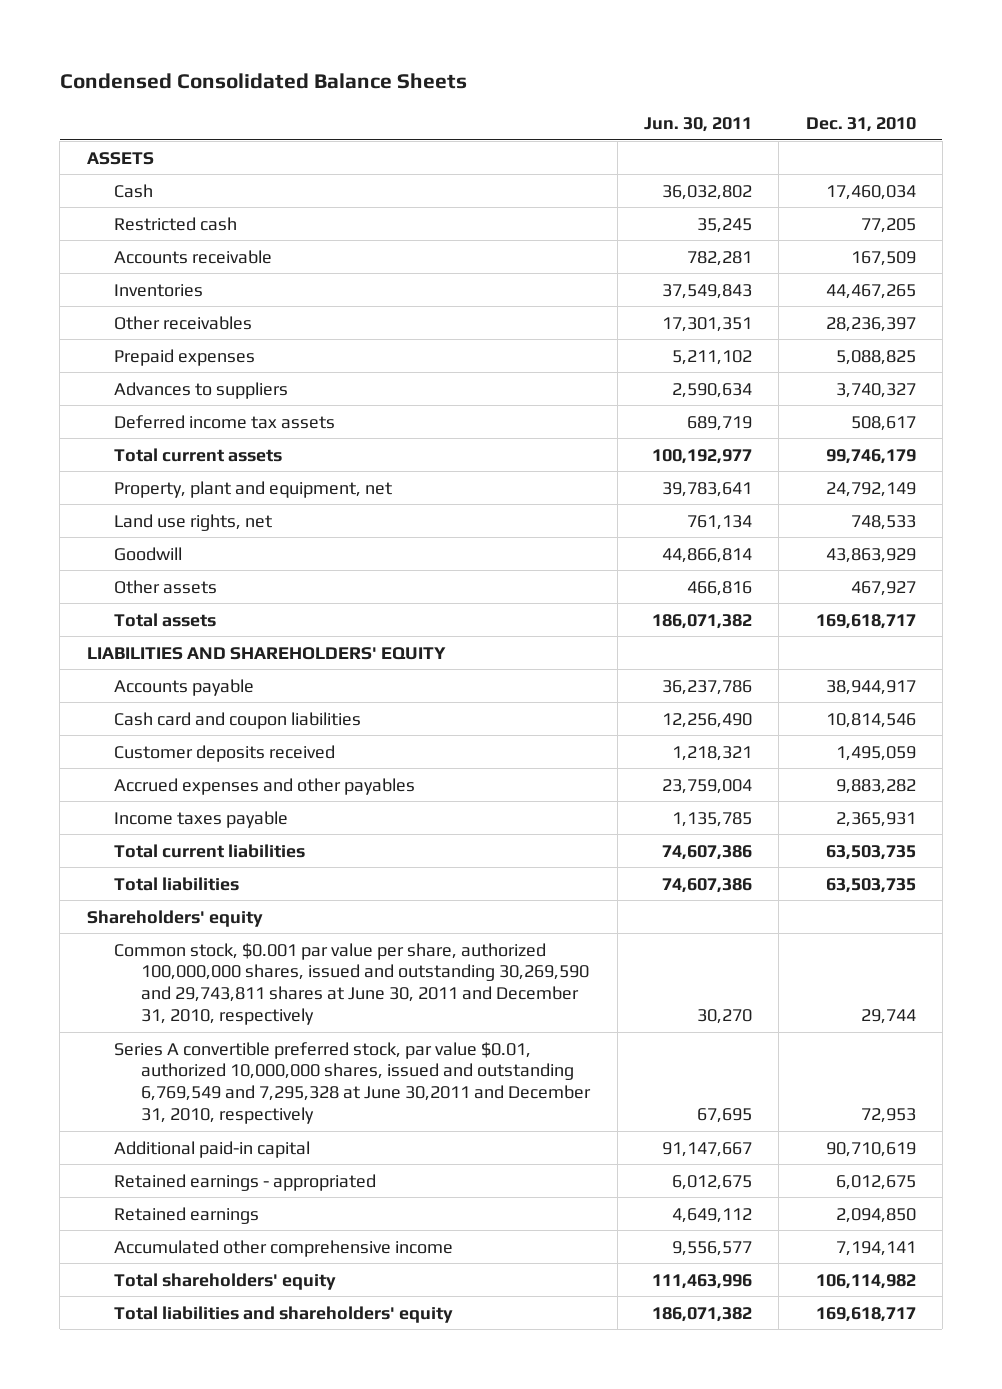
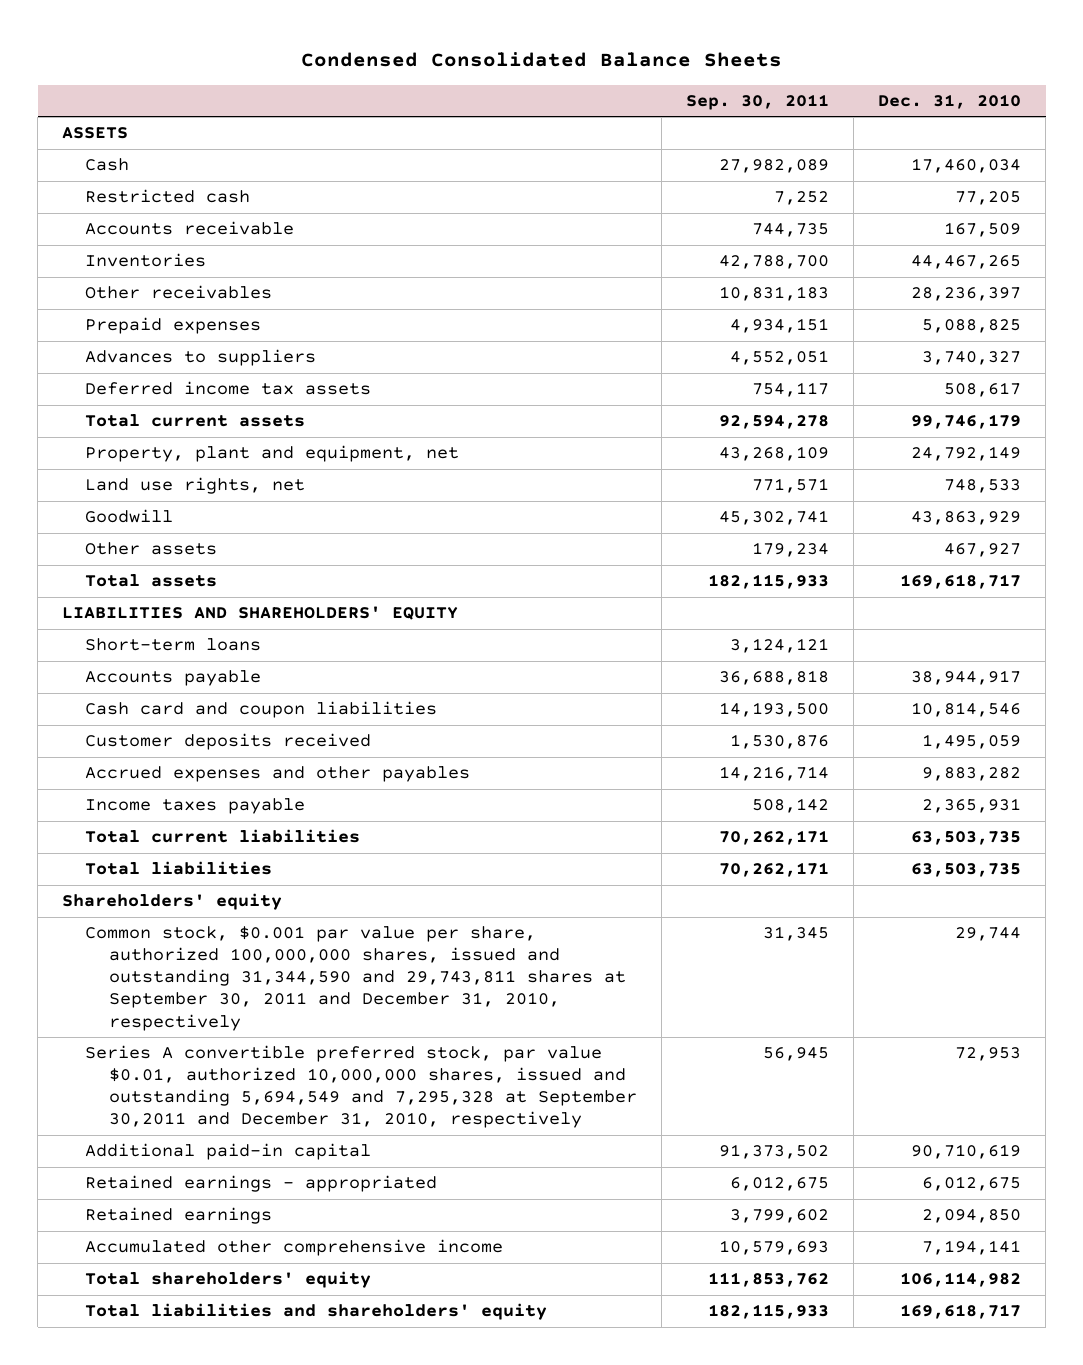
[643,116,752,132] Jun. 30, 2011 -> none
none -> [685,93,829,110] Sep. 30, 2011
none -> [85,638,262,652] Short-term loans
[114,942,590,1026] Common stock, $0.001 par value per share, authorized 100,000,000 shares, issued and outstanding 30,269,590 and 29,743,811 shares at June 30, 2011 and December 31, 2010, respectively -> [85,926,626,1031] Common stock, $0.001 par value per share, authorized 100,000,000 shares, issued and outstanding 31,344,590 and 29,743,811 shares at September 30, 2011 and December 31, 2010, respectively
[114,1041,592,1125] Series A convertible preferred stock, par value $0.01, authorized 10,000,000 shares, issued and outstanding 6,769,549 and 7,295,328 at June 30,2011 and December 31, 2010, respectively -> [85,1045,637,1129] Series A convertible preferred stock, par value $0.01, authorized 10,000,000 shares, issued and outstanding 5,694,549 and 7,295,328 at September 30,2011 and December 31, 2010, respectively

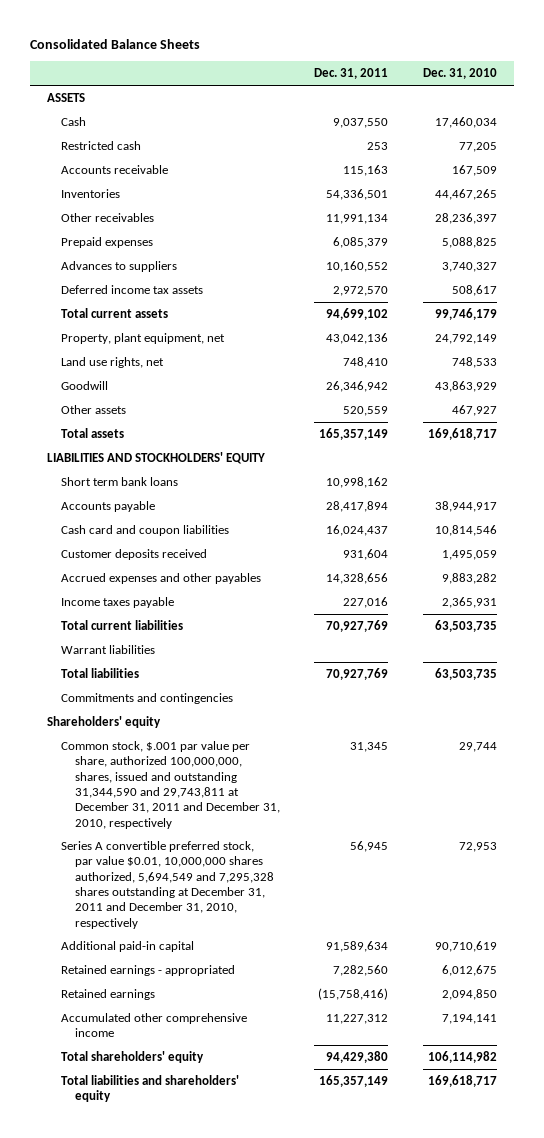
[300,52,782,68] Condensed Consolidated Balance Sheets -> [29,38,200,49] Consolidated Balance Sheets
[685,93,829,110] Sep. 30, 2011 -> none
none -> [314,68,389,80] Dec. 31, 2011
[85,445,460,463] Property, plant and equipment, net -> [60,332,225,344] Property, plant equipment, net
[62,606,459,621] LIABILITIES AND SHAREHOLDERS' EQUITY -> [47,451,266,464] LIABILITIES AND STOCKHOLDERS' EQUITY
[85,638,262,652] Short-term loans -> [60,476,178,486] Short term bank loans
none -> [60,644,155,654] Warrant liabilities
none -> [60,692,233,704] Commitments and contingencies
[85,926,626,1031] Common stock, $0.001 par value per share, authorized 100,000,000 shares, issued and outstanding 31,344,590 and 29,743,811 shares at September 30, 2011 and December 31, 2010, respectively -> [60,740,280,829] Common stock, $.001 par value per share, authorized 100,000,000, shares, issued and outstanding 31,344,590 and 29,743,811 at December 31, 2011 and December 31, 2010, respectively
[85,1045,637,1129] Series A convertible preferred stock, par value $0.01, authorized 10,000,000 shares, issued and outstanding 5,694,549 and 7,295,328 at September 30,2011 and December 31, 2010, respectively -> [60,840,274,929] Series A convertible preferred stock, par value $0.01, 10,000,000 shares authorized, 5,694,549 and 7,295,328 shares outstanding at December 31, 2011 and December 31, 2010, respectively

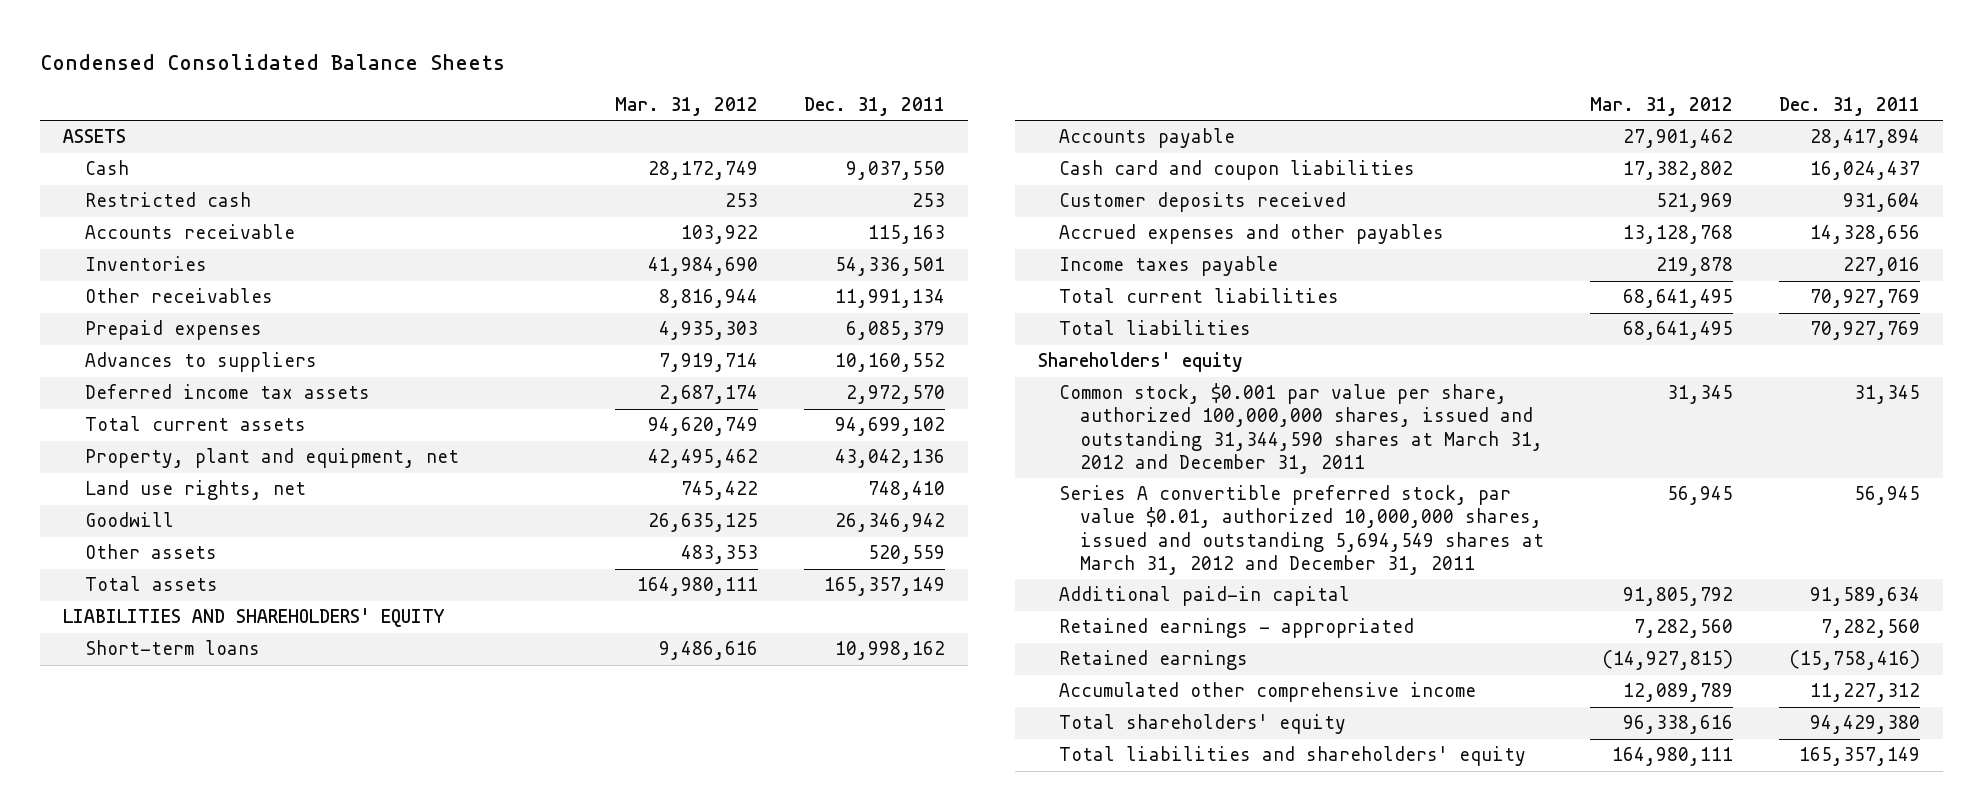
[29,38,200,49] Consolidated Balance Sheets -> [40,53,506,70] Condensed Consolidated Balance Sheets
[422,68,497,80] Dec. 31, 2010 -> none
none -> [615,96,759,116] Mar. 31, 2012
[60,332,225,344] Property, plant equipment, net -> [84,448,459,469] Property, plant and equipment, net
[47,451,266,464] LIABILITIES AND STOCKHOLDERS' EQUITY -> [63,608,446,628] LIABILITIES AND SHAREHOLDERS' EQUITY
[60,476,178,486] Short term bank loans -> [84,640,260,656] Short-term loans
[60,644,155,654] Warrant liabilities -> none
[60,692,233,704] Commitments and contingencies -> none
[60,740,280,829] Common stock, $.001 par value per share, authorized 100,000,000, shares, issued and outstanding 31,344,590 and 29,743,811 at December 31, 2011 and December 31, 2010, respectively -> [1059,383,1544,474] Common stock, $0.001 par value per share, authorized 100,000,000 shares, issued and outstanding 31,344,590 shares at March 31, 2012 and December 31, 2011
[60,840,274,929] Series A convertible preferred stock, par value $0.01, 10,000,000 shares authorized, 5,694,549 and 7,295,328 shares outstanding at December 31, 2011 and December 31, 2010, respectively -> [1059,485,1545,575] Series A convertible preferred stock, par value $0.01, authorized 10,000,000 shares, issued and outstanding 5,694,549 shares at March 31, 2012 and December 31, 2011

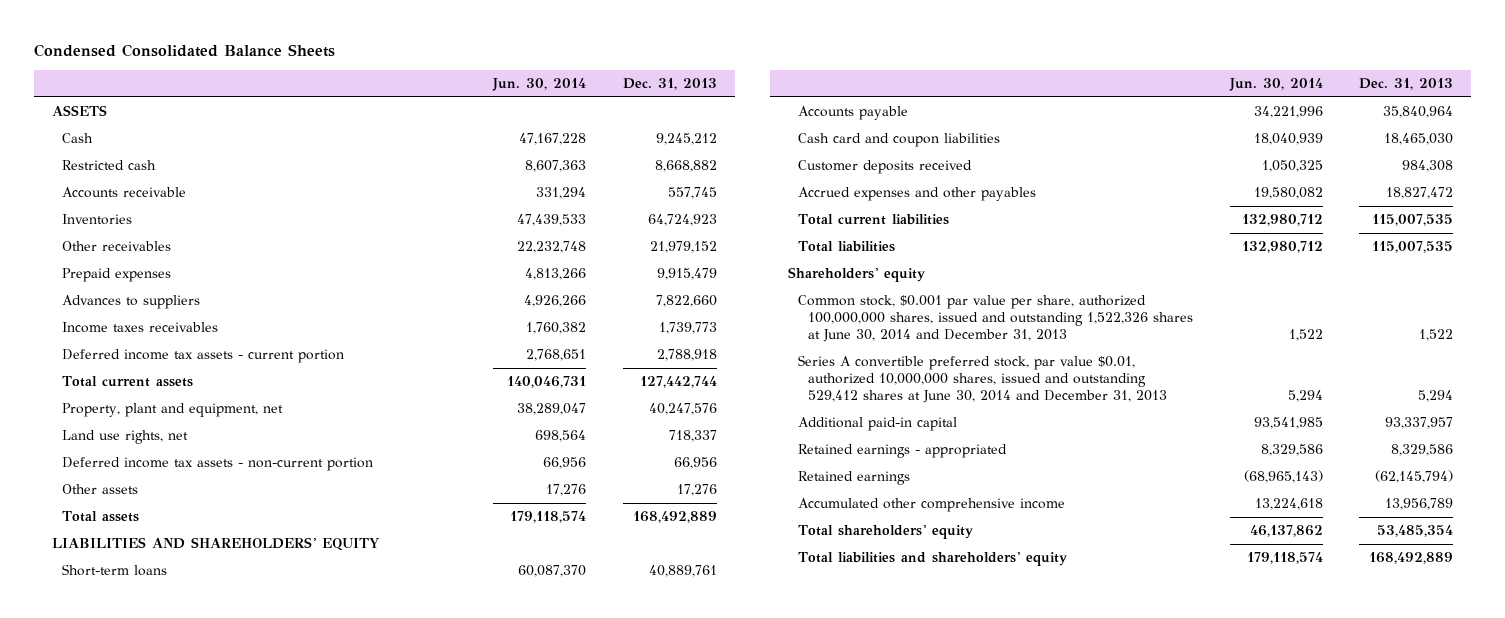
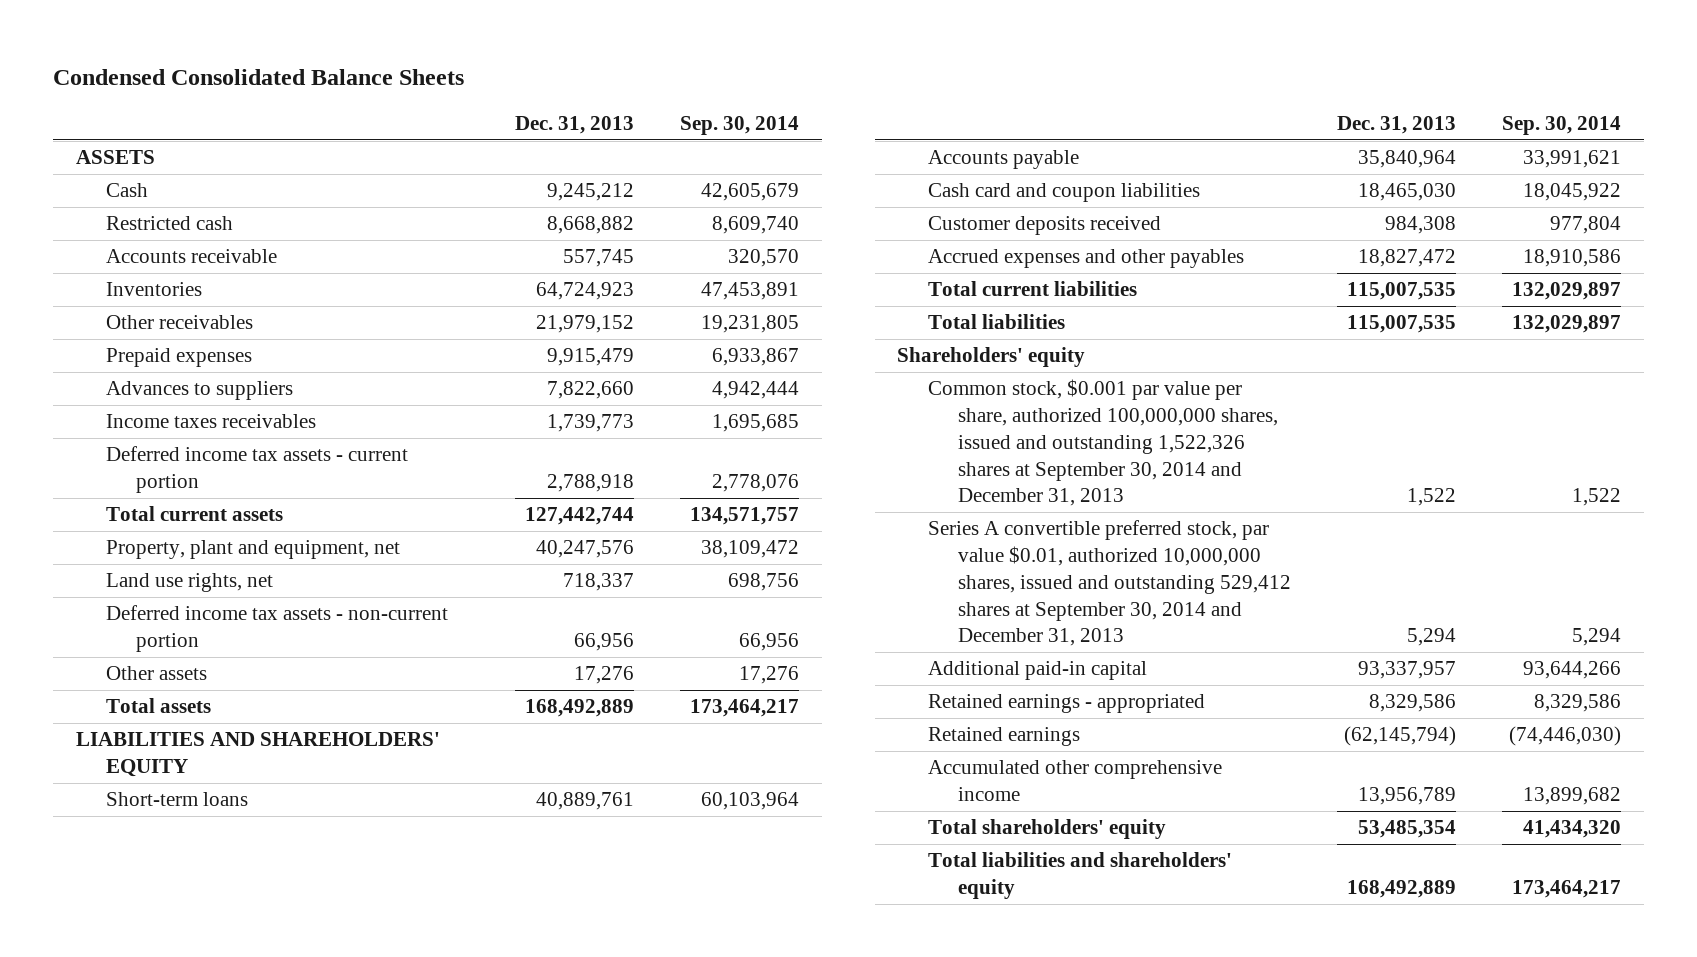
[492,78,587,92] Jun. 30, 2014 -> none
none -> [680,115,800,135] Sep. 30, 2014
[798,295,1194,343] Common stock, $0.001 par value per share, authorized 100,000,000 shares, issued and outstanding 1,522,326 shares at June 30, 2014 and December 31, 2013 -> [927,379,1278,507] Common stock, $0.001 par value per share, authorized 100,000,000 shares, issued and outstanding 1,522,326 shares at September 30, 2014 and December 31, 2013
[798,355,1168,404] Series A convertible preferred stock, par value $0.01, authorized 10,000,000 shares, issued and outstanding 529,412 shares at June 30, 2014 and December 31, 2013 -> [927,520,1291,647] Series A convertible preferred stock, par value $0.01, authorized 10,000,000 shares, issued and outstanding 529,412 shares at September 30, 2014 and December 31, 2013

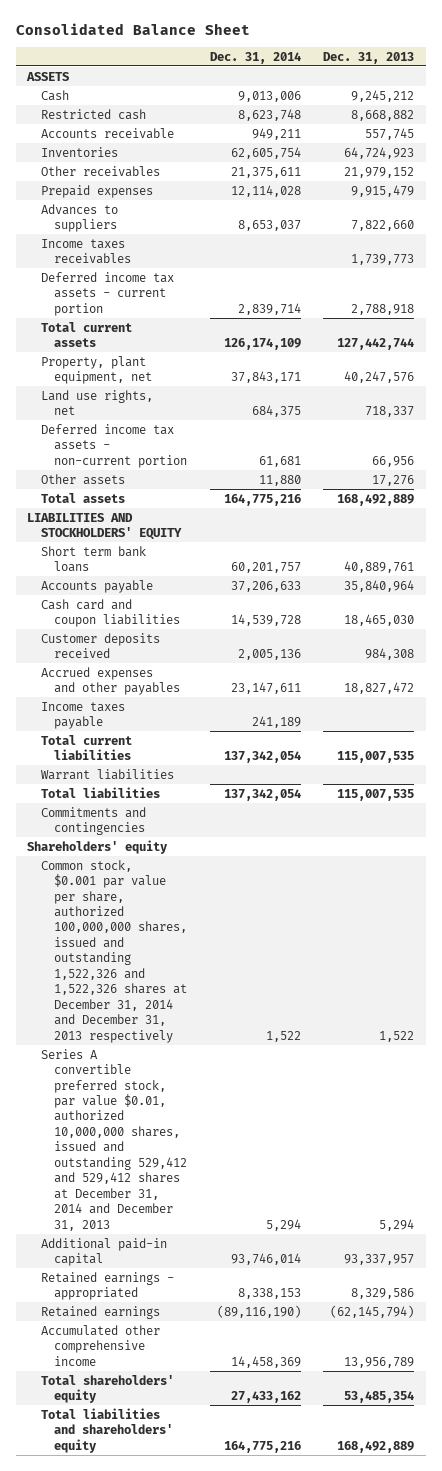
[53,69,465,86] Condensed Consolidated Balance Sheets -> [16,23,251,36] Consolidated Balance Sheet
[680,115,800,135] Sep. 30, 2014 -> none
none -> [209,51,301,64] Dec. 31, 2014
[106,540,401,560] Property, plant and equipment, net -> [40,355,153,385] Property, plant equipment, net
[76,732,441,778] LIABILITIES AND SHAREHOLDERS' EQUITY -> [27,512,182,541] LIABILITIES AND STOCKHOLDERS' EQUITY
[106,792,249,807] Short-term loans -> [40,545,146,573] Short term bank loans
none -> [40,701,125,730] Income taxes payable
none -> [40,768,174,780] Warrant liabilities
none -> [40,806,146,836] Commitments and contingencies
[927,379,1278,507] Common stock, $0.001 par value per share, authorized 100,000,000 shares, issued and outstanding 1,522,326 shares at September 30, 2014 and December 31, 2013 -> [40,859,188,1043] Common stock, $0.001 par value per share, authorized 100,000,000 shares, issued and outstanding 1,522,326 and 1,522,326 shares at December 31, 2014 and December 31, 2013 respectively
[927,520,1291,647] Series A convertible preferred stock, par value $0.01, authorized 10,000,000 shares, issued and outstanding 529,412 shares at September 30, 2014 and December 31, 2013 -> [40,1048,188,1231] Series A convertible preferred stock, par value $0.01, authorized 10,000,000 shares, issued and outstanding 529,412 and 529,412 shares at December 31, 2014 and December 31, 2013

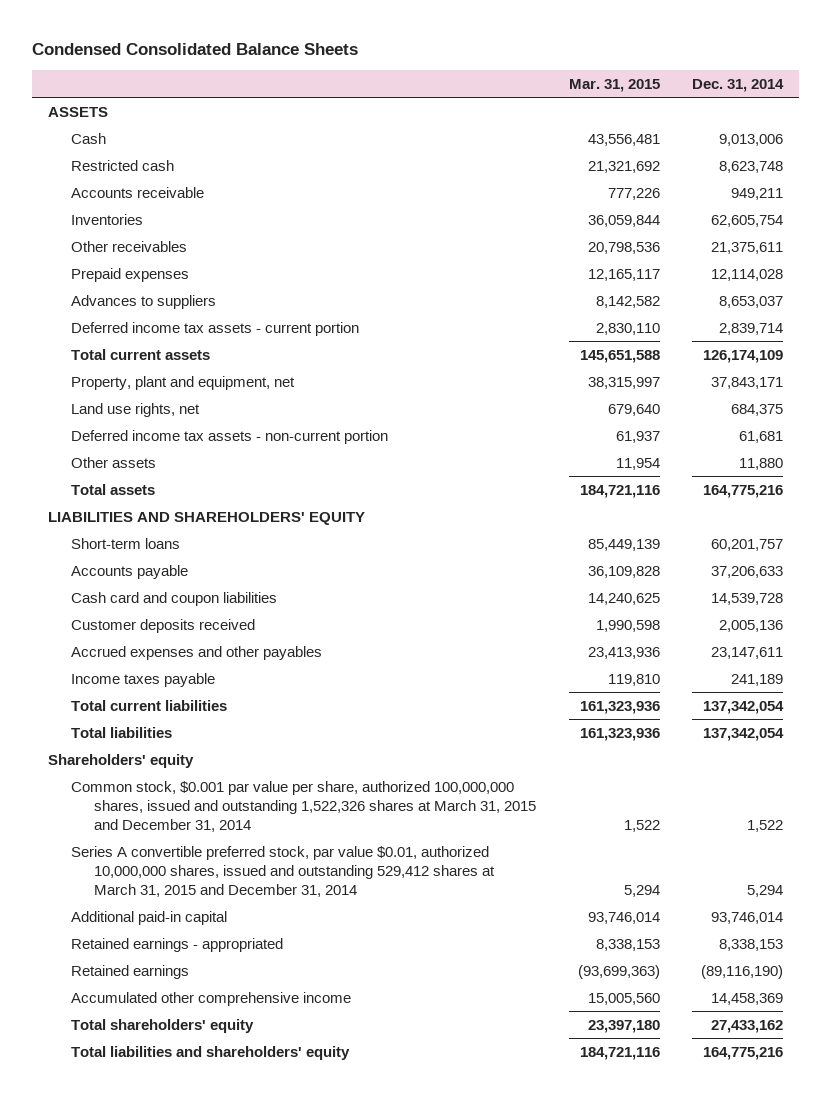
[16,23,251,36] Consolidated Balance Sheet -> [32,43,359,56] Condensed Consolidated Balance Sheets
[323,51,415,64] Dec. 31, 2013 -> none
none -> [568,78,660,92] Mar. 31, 2015
[40,238,132,265] Income taxes receivables -> none
[40,355,153,385] Property, plant equipment, net -> [71,375,296,390] Property, plant and equipment, net
[27,512,182,541] LIABILITIES AND STOCKHOLDERS' EQUITY -> [48,511,366,525] LIABILITIES AND SHAREHOLDERS' EQUITY
[40,545,146,573] Short term bank loans -> [71,537,181,549] Short-term loans
[40,768,174,780] Warrant liabilities -> none
[40,806,146,836] Commitments and contingencies -> none
[40,859,188,1043] Common stock, $0.001 par value per share, authorized 100,000,000 shares, issued and outstanding 1,522,326 and 1,522,326 shares at December 31, 2014 and December 31, 2013 respectively -> [71,780,537,832] Common stock, $0.001 par value per share, authorized 100,000,000 shares, issued and outstanding 1,522,326 shares at March 31, 2015 and December 31, 2014
[40,1048,188,1231] Series A convertible preferred stock, par value $0.01, authorized 10,000,000 shares, issued and outstanding 529,412 and 529,412 shares at December 31, 2014 and December 31, 2013 -> [71,845,496,897] Series A convertible preferred stock, par value $0.01, authorized 10,000,000 shares, issued and outstanding 529,412 shares at March 31, 2015 and December 31, 2014

